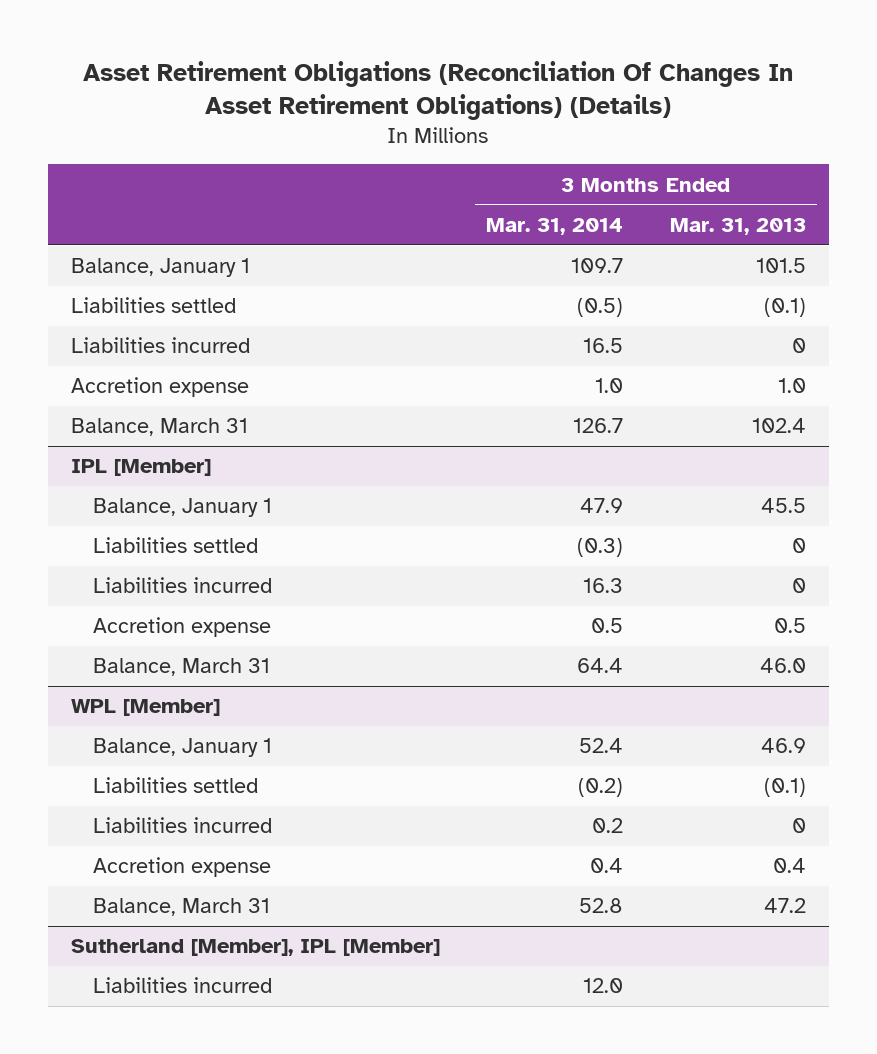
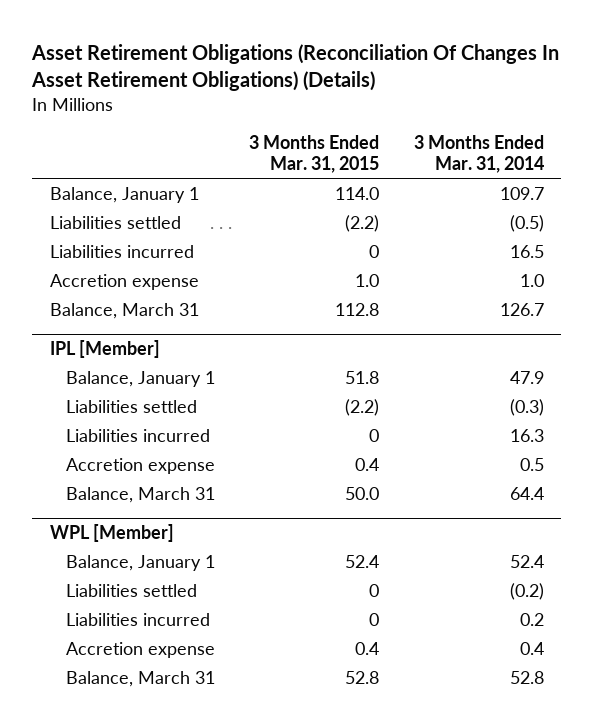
[669,218,806,236] Mar. 31, 2013 -> none
none -> [249,134,380,174] 3 Months Ended Mar. 31, 2015
[71,939,441,957] Sutherland [Member], IPL [Member] -> none
[93,977,273,994] Liabilities incurred -> none

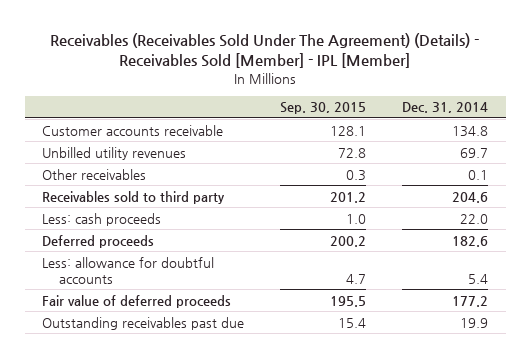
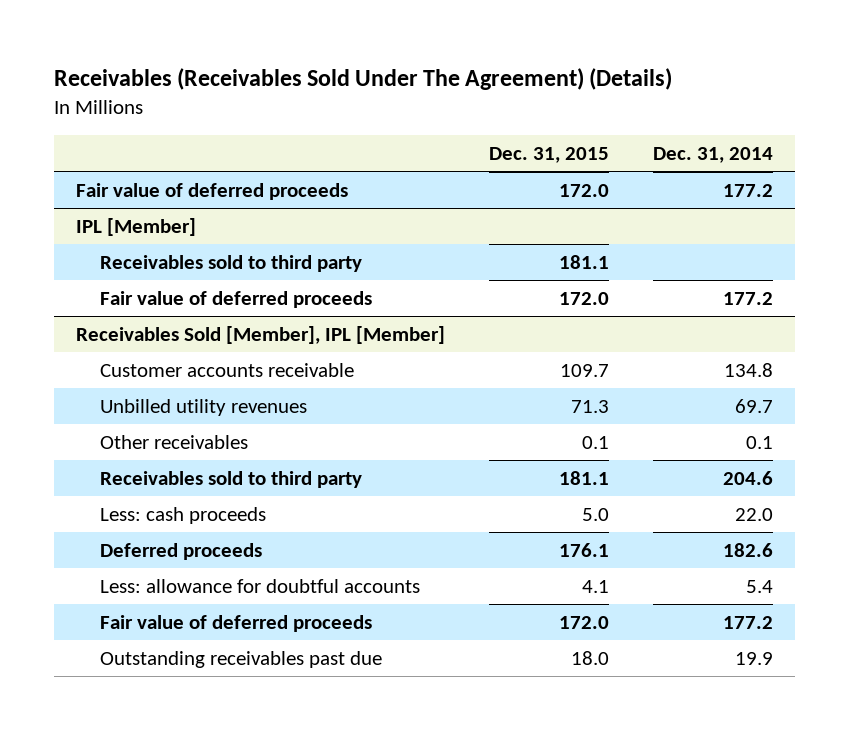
[50,32,480,69] Receivables (Receivables Sold Under The Agreement) (Details) - Receivables Sold [Member] - IPL [Member] -> [54,68,673,91] Receivables (Receivables Sold Under The Agreement) (Details)
[280,102,367,115] Sep. 30, 2015 -> none
none -> [489,146,610,163] Dec. 31, 2015
none -> [76,182,349,200] Fair value of deferred proceeds
none -> [76,217,197,236] IPL [Member]
none -> [99,254,362,272] Receivables sold to third party
none -> [99,290,372,308] Fair value of deferred proceeds
none -> [76,325,446,344] Receivables Sold [Member], IPL [Member]

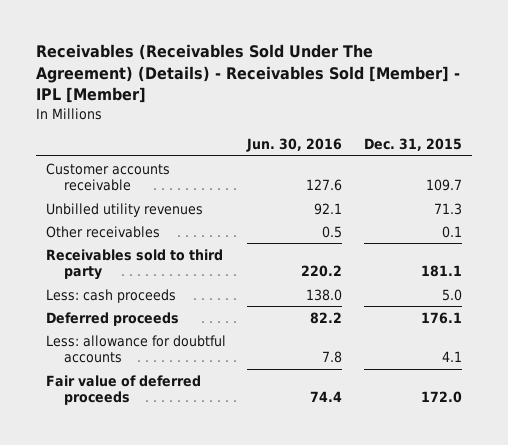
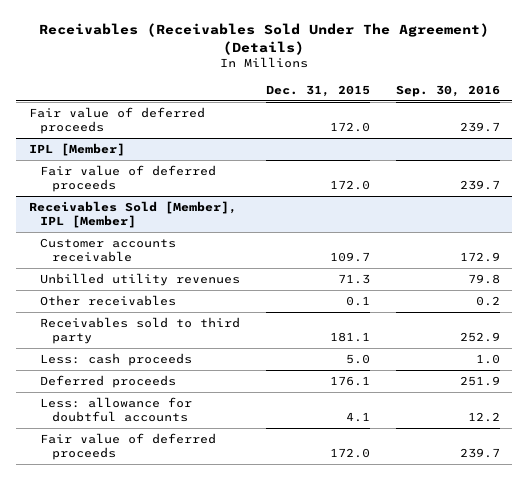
[35,44,460,104] Receivables (Receivables Sold Under The Agreement) (Details) - Receivables Sold [Member] - IPL [Member] -> [39,22,490,55] Receivables (Receivables Sold Under The Agreement) (Details)
[246,138,343,153] Jun. 30, 2016 -> none
none -> [395,84,500,97] Sep. 30, 2016
none -> [28,107,205,134] Fair value of deferred proceeds
none -> [28,143,125,157] IPL [Member]
none -> [40,165,217,192] Fair value of deferred proceeds
none -> [28,201,237,228] Receivables Sold [Member], IPL [Member]

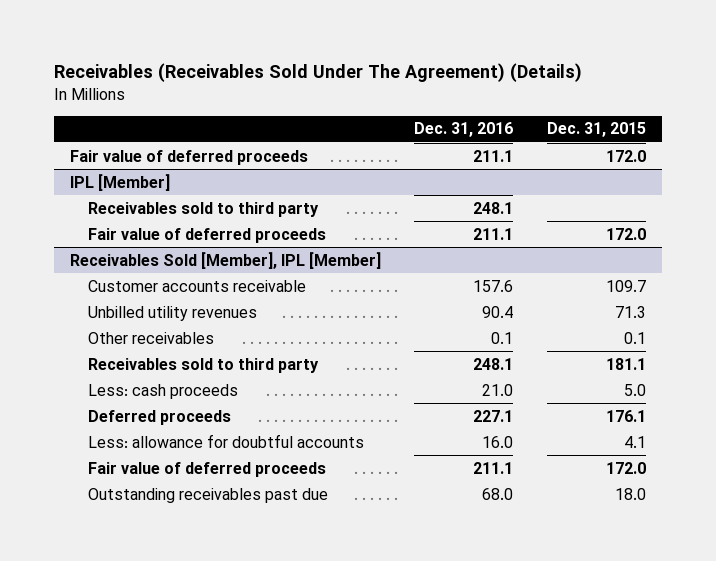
[395,84,500,97] Sep. 30, 2016 -> none
none -> [414,122,514,138] Dec. 31, 2016
none -> [88,201,320,217] Receivables sold to third party
none -> [88,487,329,503] Outstanding receivables past due

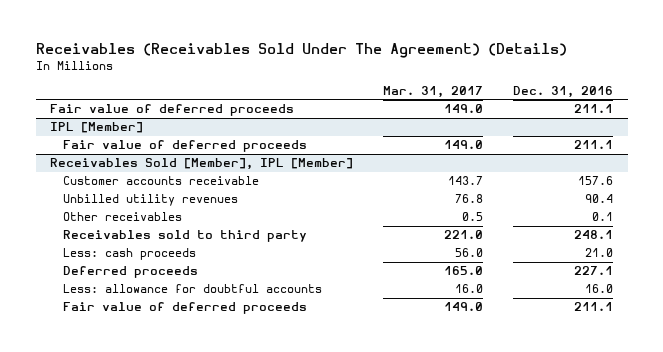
[546,122,646,138] Dec. 31, 2015 -> none
none -> [383,85,484,98] Mar. 31, 2017
[88,201,320,217] Receivables sold to third party -> none
[88,487,329,503] Outstanding receivables past due -> none

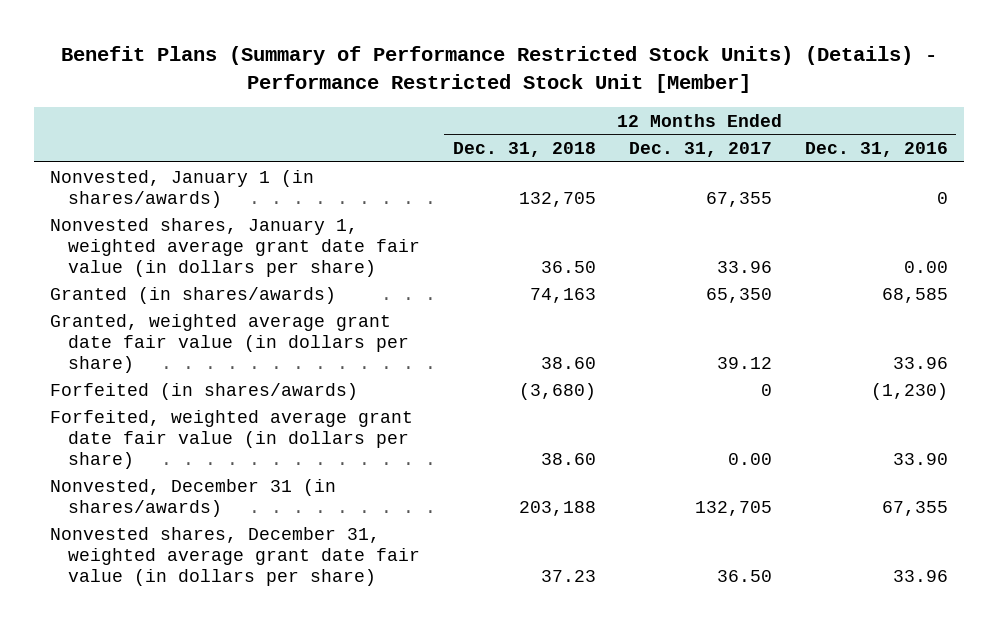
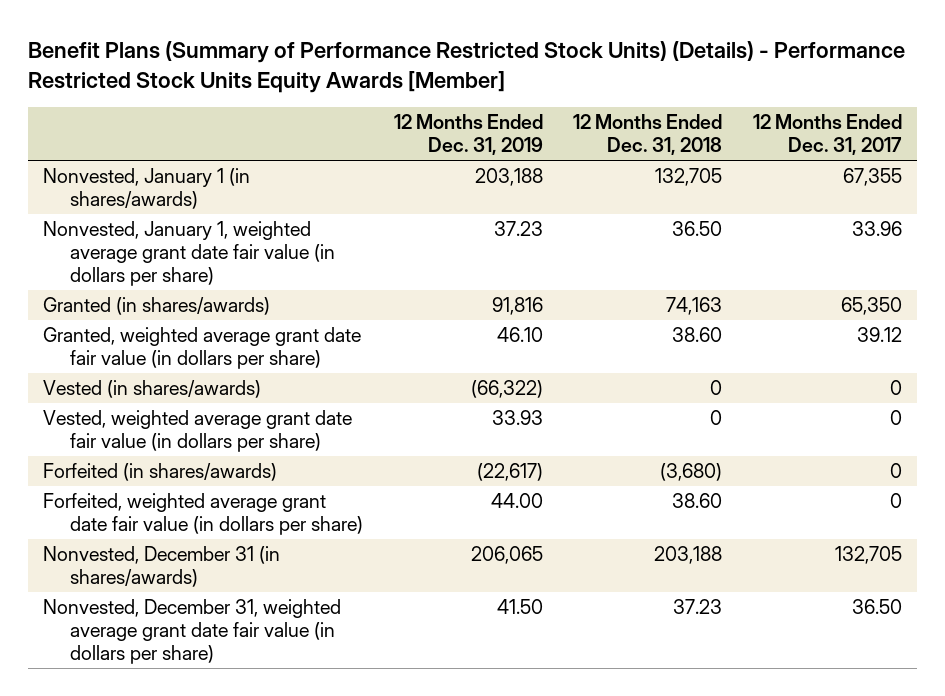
[60,46,937,94] Benefit Plans (Summary of Performance Restricted Stock Units) (Details) - Performance Restricted Stock Unit [Member] -> [27,40,905,93] Benefit Plans (Summary of Performance Restricted Stock Units) (Details) - Performance Restricted Stock Units Equity Awards [Member]
[804,141,948,157] Dec. 31, 2016 -> none
none -> [393,113,543,156] 12 Months Ended Dec. 31, 2019
[50,217,420,277] Nonvested shares, January 1, weighted average grant date fair value (in dollars per share) -> [43,221,336,287] Nonvested, January 1, weighted average grant date fair value (in dollars per share)
none -> [43,380,262,399] Vested (in shares/awards)
none -> [43,410,353,453] Vested, weighted average grant date fair value (in dollars per share)
[727,452,772,465] 0.00 -> [889,493,902,509] 0
[50,526,420,586] Nonvested shares, December 31, weighted average grant date fair value (in dollars per share) -> [43,599,342,665] Nonvested, December 31, weighted average grant date fair value (in dollars per share)

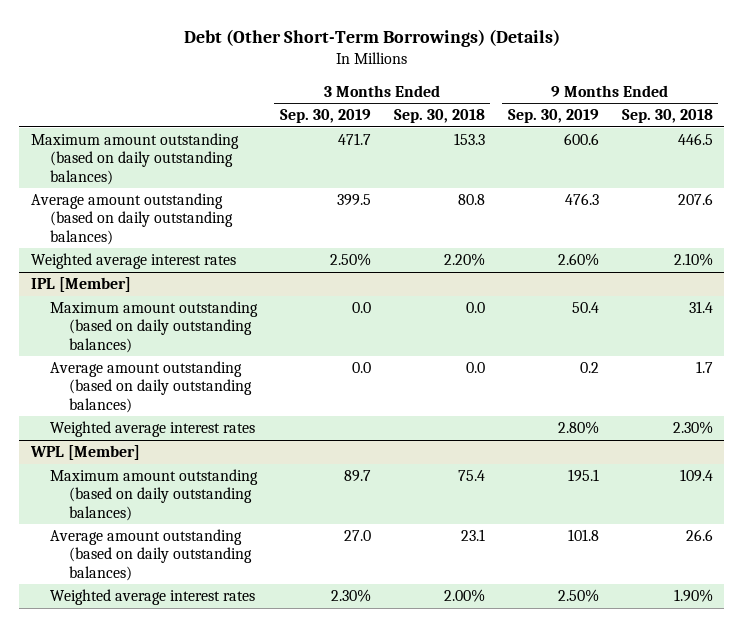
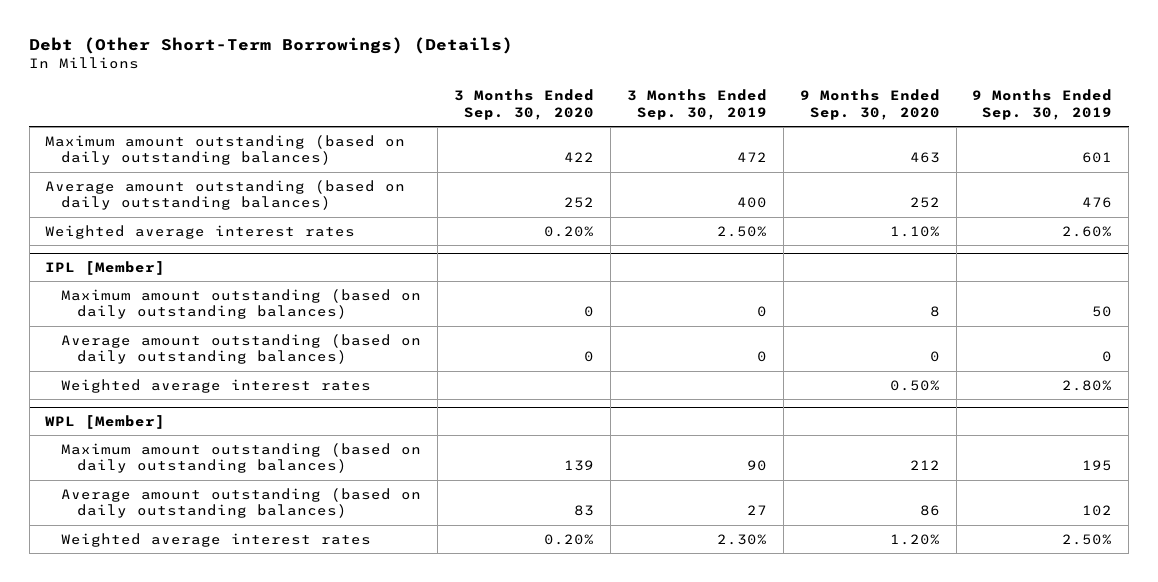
[393,109,485,124] Sep. 30, 2018 -> none
[621,109,713,124] Sep. 30, 2018 -> none
none -> [454,89,595,121] 3 Months Ended Sep. 30, 2020
none -> [799,89,940,121] 9 Months Ended Sep. 30, 2020
[337,133,371,146] 471.7 -> [736,152,767,163] 472
[563,133,599,146] 600.6 -> [1082,152,1113,164] 601
[336,194,371,207] 399.5 -> [736,197,767,209] 400
[564,193,599,206] 476.3 -> [1082,197,1113,209] 476
[351,302,371,314] 0.0 -> [756,306,767,318] 0
[571,302,599,314] 50.4 -> [1092,306,1113,318] 50
[351,362,371,374] 0.0 -> [756,351,767,363] 0
[579,362,599,374] 0.2 -> [1102,351,1113,363] 0
[343,470,371,483] 89.7 -> [746,460,767,472] 90
[567,469,599,483] 195.1 -> [1082,460,1113,472] 195
[343,530,371,542] 27.0 -> [746,505,767,516] 27
[567,529,599,542] 101.8 -> [1082,505,1113,517] 102

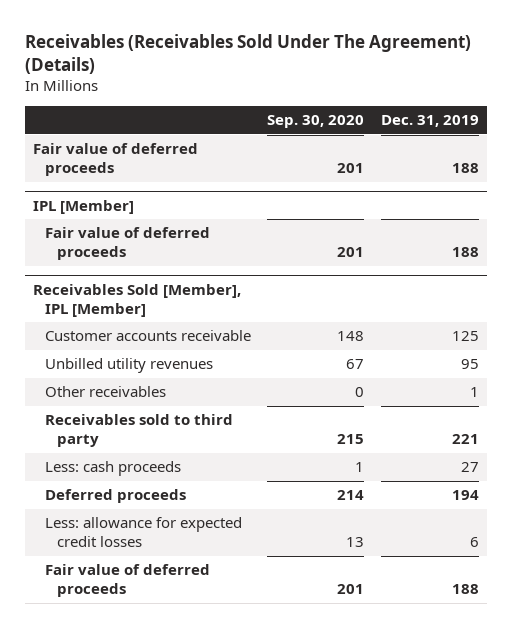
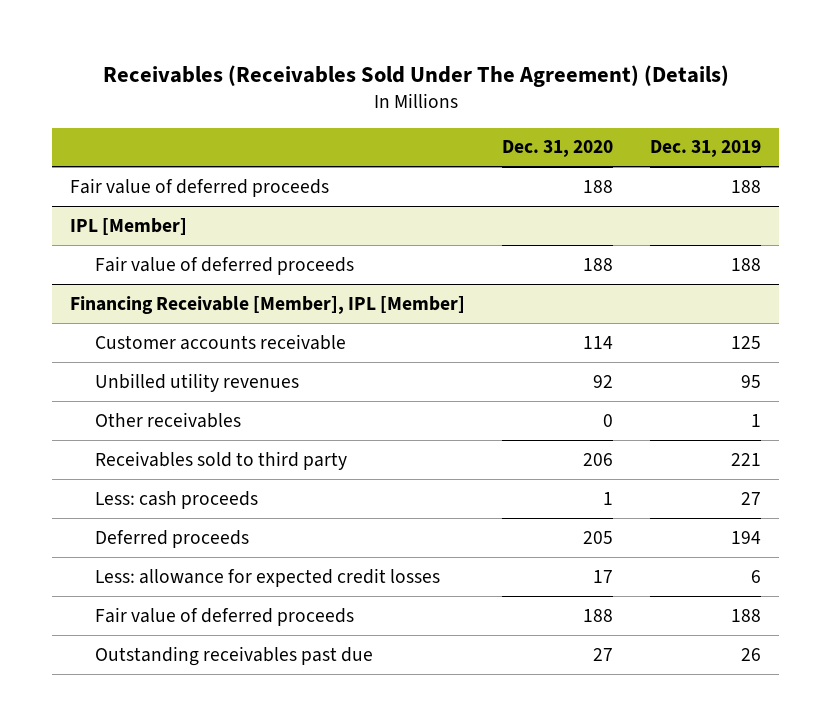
[267,115,365,129] Sep. 30, 2020 -> none
none -> [502,140,614,158] Dec. 31, 2020
[32,283,241,317] Receivables Sold [Member], IPL [Member] -> none
none -> [70,295,466,314] Financing Receivable [Member], IPL [Member]
none -> [94,645,373,666] Outstanding receivables past due

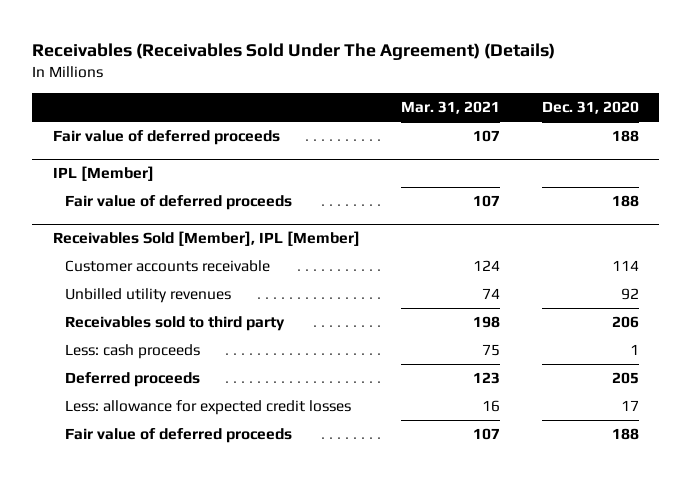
[649,140,761,158] Dec. 31, 2019 -> none
none -> [401,101,501,115] Mar. 31, 2021
[70,295,466,314] Financing Receivable [Member], IPL [Member] -> none
none -> [52,231,360,247] Receivables Sold [Member], IPL [Member]
[94,411,241,428] Other receivables -> none
[94,645,373,666] Outstanding receivables past due -> none

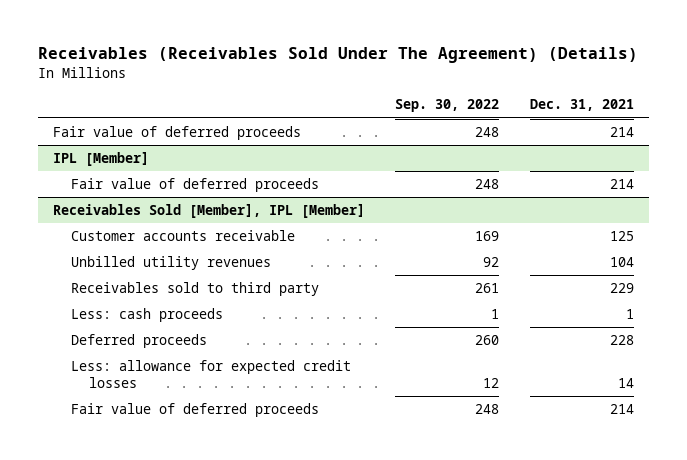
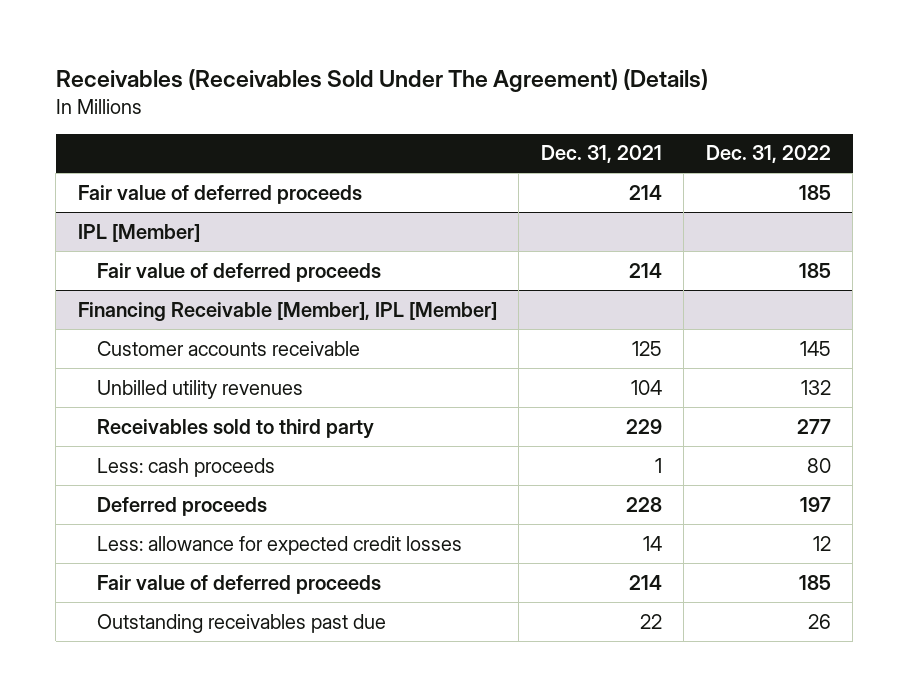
[395,99,500,113] Sep. 30, 2022 -> none
none -> [705,145,831,164] Dec. 31, 2022
[52,204,365,219] Receivables Sold [Member], IPL [Member] -> none
none -> [77,301,497,321] Financing Receivable [Member], IPL [Member]
none -> [96,613,386,633] Outstanding receivables past due

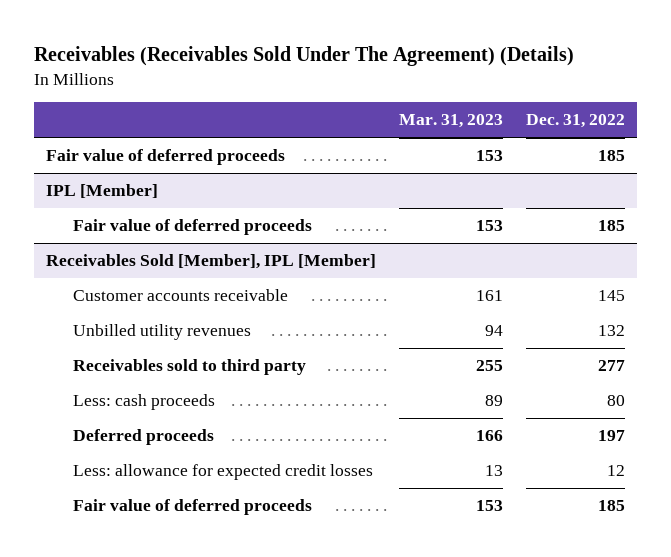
[540,145,662,164] Dec. 31, 2021 -> none
none -> [398,114,503,129] Mar. 31, 2023
[77,301,497,321] Financing Receivable [Member], IPL [Member] -> none
none -> [45,254,376,270] Receivables Sold [Member], IPL [Member]
[96,613,386,633] Outstanding receivables past due -> none

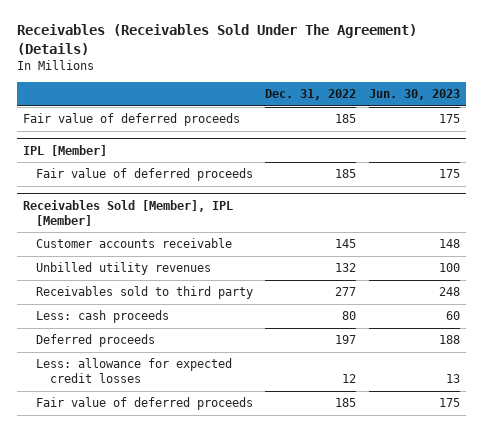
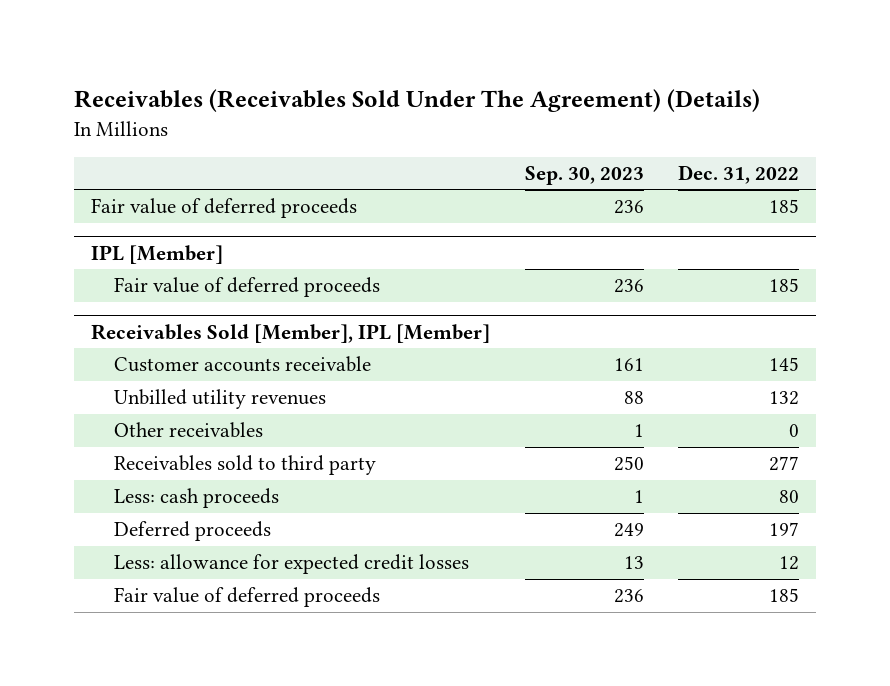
[368,89,460,101] Jun. 30, 2023 -> none
none -> [524,165,644,185] Sep. 30, 2023
none -> [113,422,263,439] Other receivables

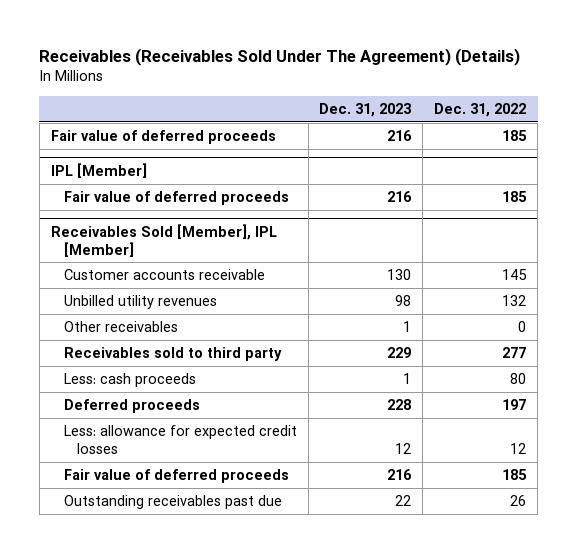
[524,165,644,185] Sep. 30, 2023 -> none
none -> [319,102,412,117] Dec. 31, 2023
none -> [63,495,282,510] Outstanding receivables past due

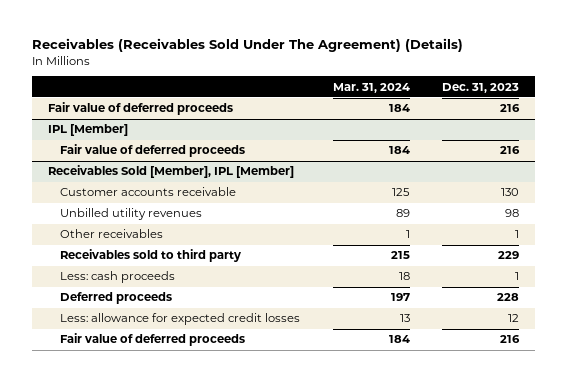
[434,102,527,117] Dec. 31, 2022 -> none
none -> [332,82,410,93] Mar. 31, 2024
[63,495,282,510] Outstanding receivables past due -> none

